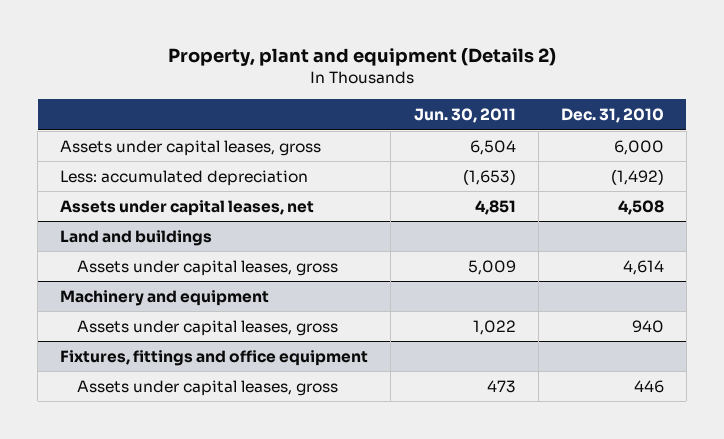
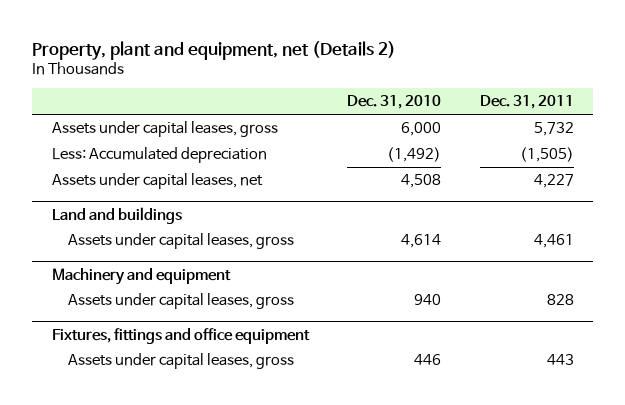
[168,48,557,67] Property, plant and equipment (Details 2) -> [32,40,397,60] Property, plant and equipment, net (Details 2)
[413,108,516,124] Jun. 30, 2011 -> none
none -> [479,95,574,110] Dec. 31, 2011
[60,169,309,186] Less: accumulated depreciation -> [51,147,267,164] Less: Accumulated depreciation

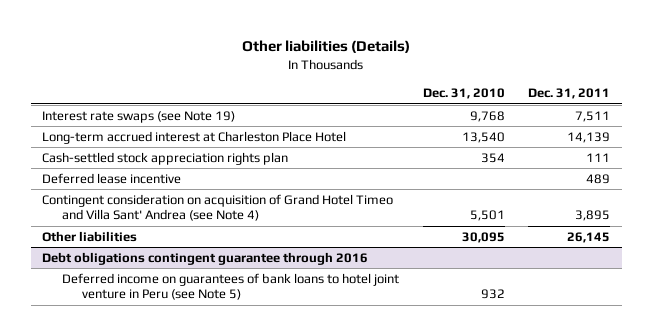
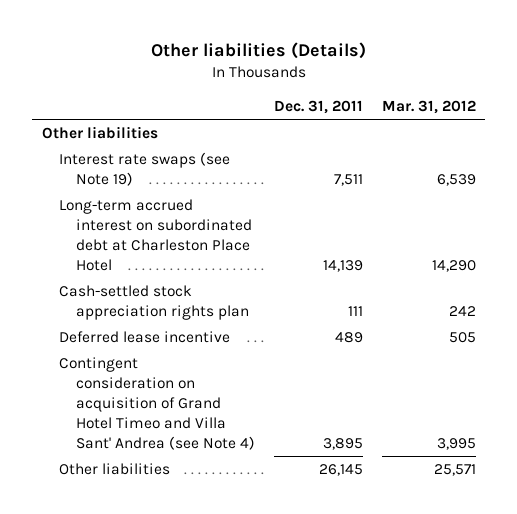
[422,88,505,100] Dec. 31, 2010 -> none
none -> [381,99,476,114] Mar. 31, 2012
none -> [41,126,158,140] Other liabilities
[42,131,347,145] Long-term accrued interest at Charleston Place Hotel -> [58,199,252,271] Long-term accrued interest on subordinated debt at Charleston Place Hotel
[42,252,369,266] Debt obligations contingent guarantee through 2016 -> none
[62,273,400,301] Deferred income on guarantees of bank loans to hotel joint venture in Peru (see Note 5) -> none

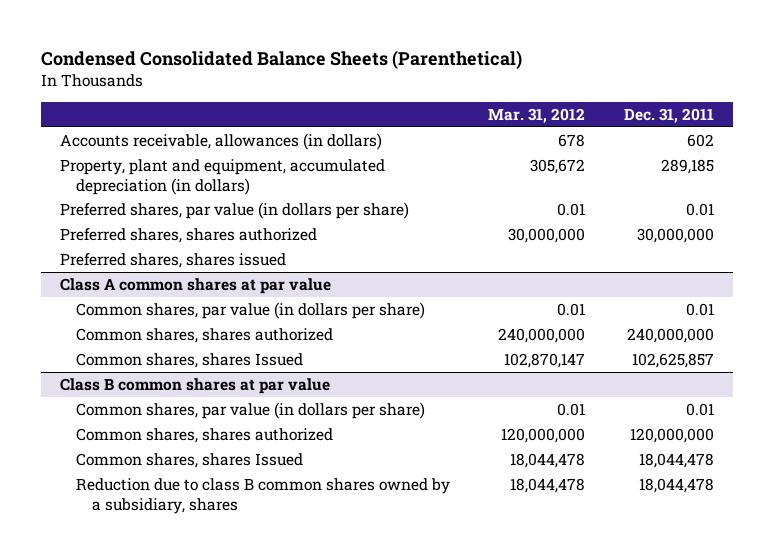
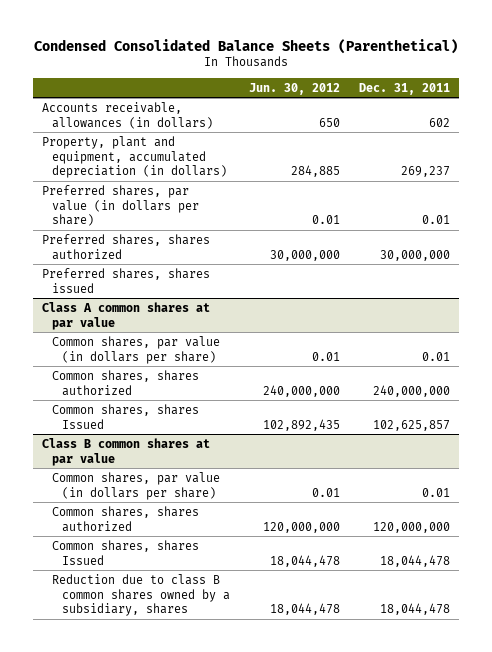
[488,108,586,124] Mar. 31, 2012 -> none
none -> [248,82,340,95] Jun. 30, 2012
[660,159,714,175] 289,185 -> [400,166,450,178] 269,237

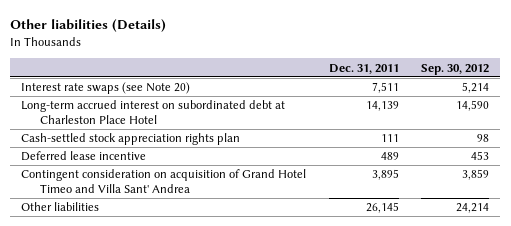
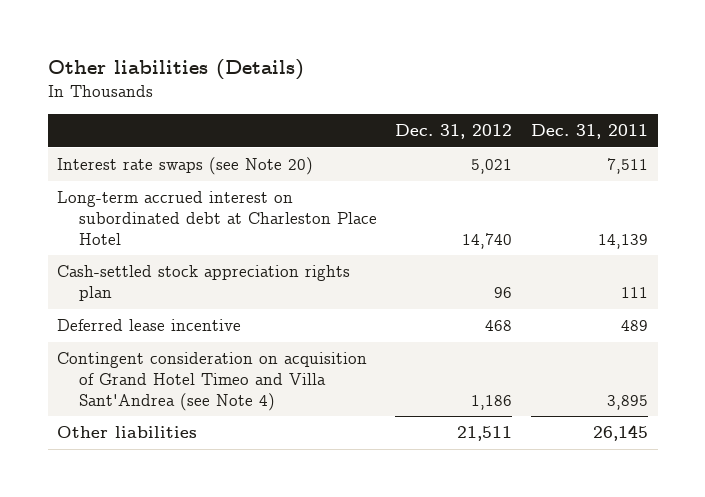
[421,63,490,75] Sep. 30, 2012 -> none
none -> [395,124,513,140] Dec. 31, 2012
[21,169,307,193] Contingent consideration on acquisition of Grand Hotel Timeo and Villa Sant' Andrea -> [57,352,368,411] Contingent consideration on acquisition of Grand Hotel Timeo and Villa Sant'Andrea (see Note 4)

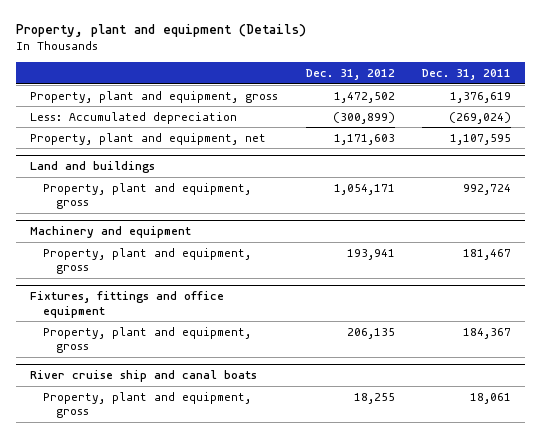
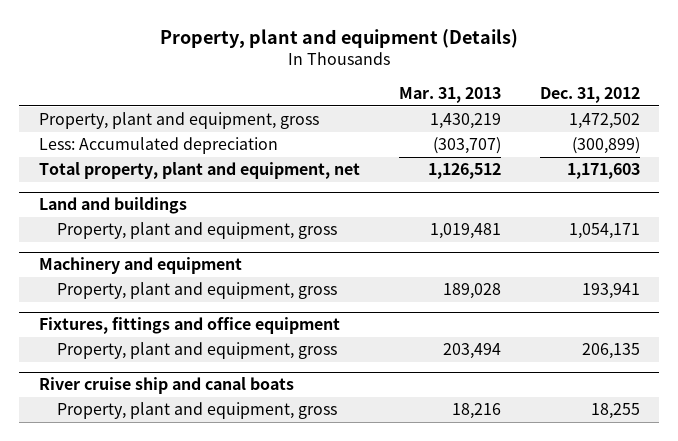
[422,69,512,81] Dec. 31, 2011 -> none
none -> [398,87,501,104] Mar. 31, 2013
[29,132,266,145] Property, plant and equipment, net -> [38,162,360,180] Total property, plant and equipment, net

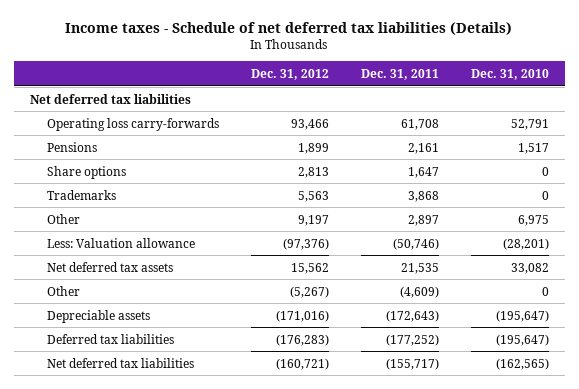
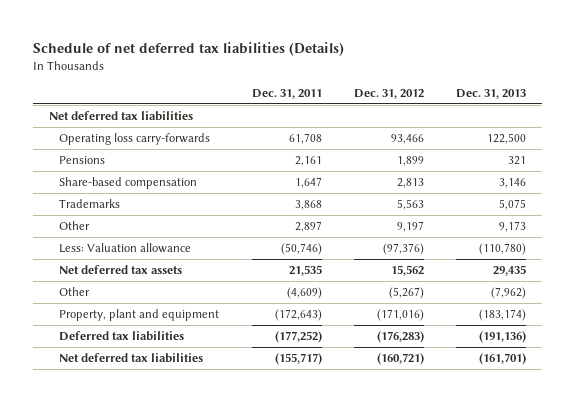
[65,21,513,35] Income taxes - Schedule of net deferred tax liabilities (Details) -> [32,41,344,56] Schedule of net deferred tax liabilities (Details)
[470,68,549,80] Dec. 31, 2010 -> none
none -> [456,89,527,100] Dec. 31, 2013
[47,165,127,179] Share options -> [59,176,198,189] Share-based compensation
[47,309,151,323] Depreciable assets -> [59,308,220,321] Property, plant and equipment

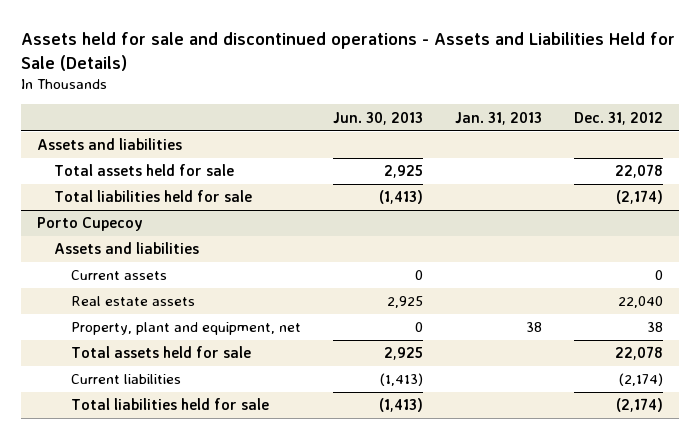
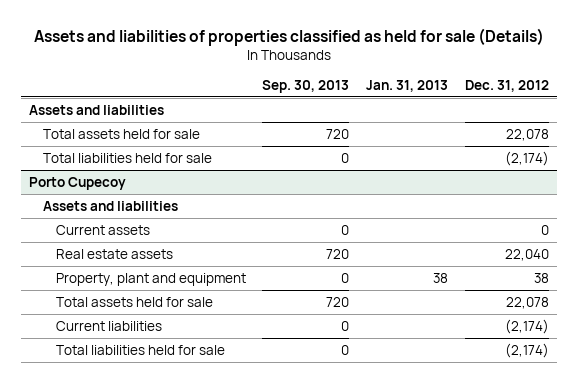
[21,31,676,71] Assets held for sale and discontinued operations - Assets and Liabilities Held for Sale (Details) -> [34,27,545,46] Assets and liabilities of properties classified as held for sale (Details)
[333,111,424,125] Jun. 30, 2013 -> none
none -> [262,79,350,93] Sep. 30, 2013
[71,322,302,336] Property, plant and equipment, net -> [55,272,246,286] Property, plant and equipment

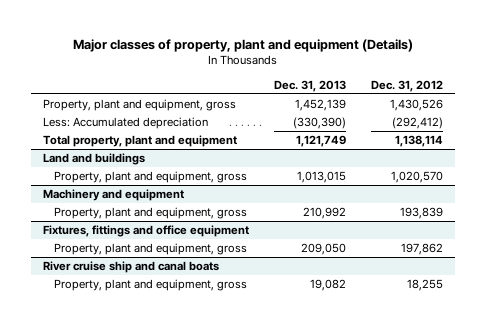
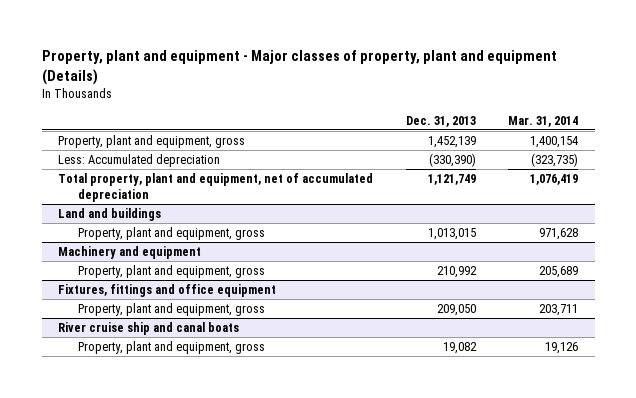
[72,38,413,52] Major classes of property, plant and equipment (Details) -> [41,50,557,85] Property, plant and equipment - Major classes of property, plant and equipment (Details)
[370,79,443,92] Dec. 31, 2012 -> none
none -> [508,115,579,127] Mar. 31, 2014
[43,135,238,148] Total property, plant and equipment -> [57,173,373,203] Total property, plant and equipment, net of accumulated depreciation

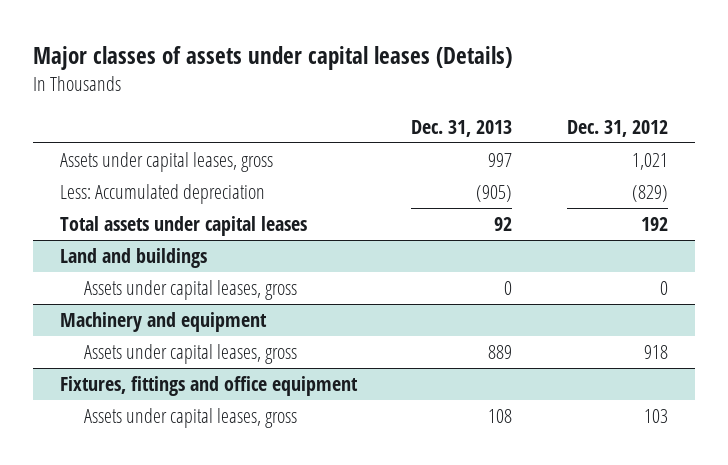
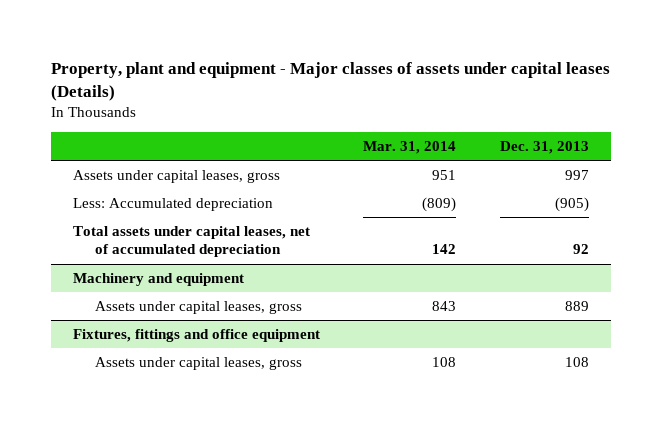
[32,45,512,70] Major classes of assets under capital leases (Details) -> [50,61,610,101] Property, plant and equipment - Major classes of assets under capital leases (Details)
[566,119,668,137] Dec. 31, 2012 -> none
none -> [363,141,457,155] Mar. 31, 2014
[60,248,208,269] Land and buildings -> none
[83,280,297,301] Assets under capital leases, gross -> none
[60,216,308,237] Total assets under capital leases -> [72,226,310,258] Total assets under capital leases, net of accumulated depreciation

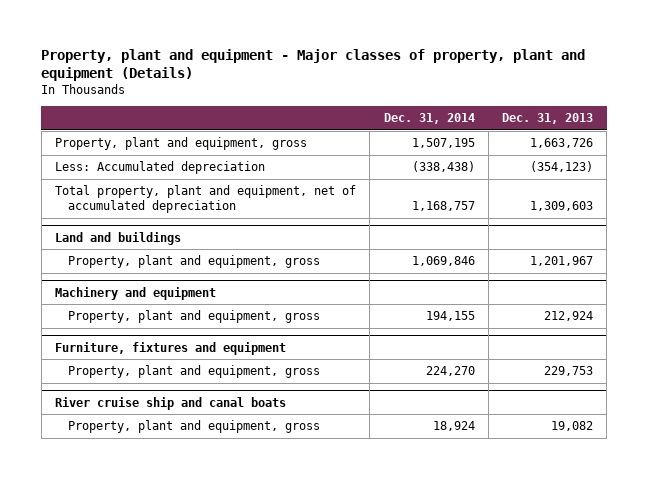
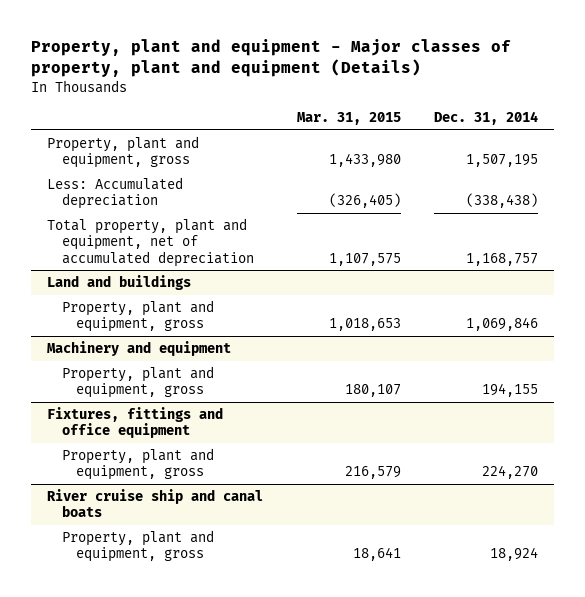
[502,113,594,125] Dec. 31, 2013 -> none
none -> [296,112,401,126] Mar. 31, 2015
[55,341,287,355] Furniture, fixtures and equipment -> [47,407,224,439] Fixtures, fittings and office equipment

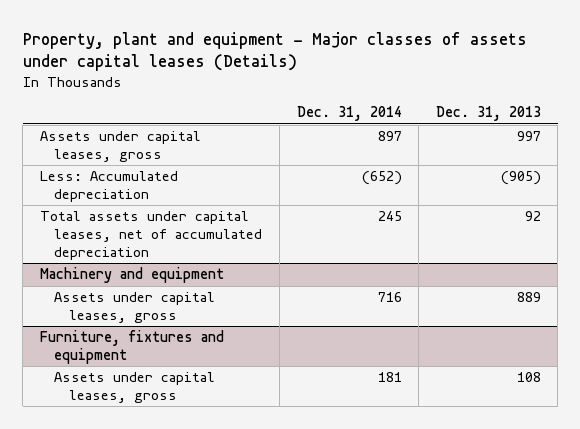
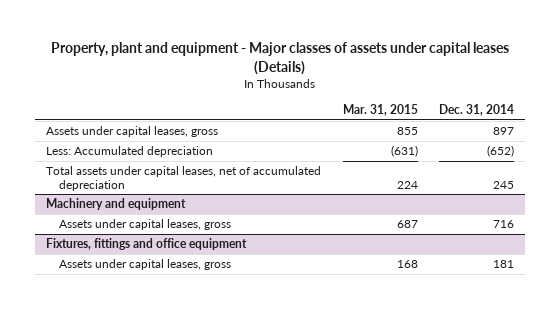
[435,106,541,122] Dec. 31, 2013 -> none
none -> [342,103,418,116] Mar. 31, 2015
[39,330,224,364] Furniture, fixtures and equipment -> [45,238,247,251] Fixtures, fittings and office equipment

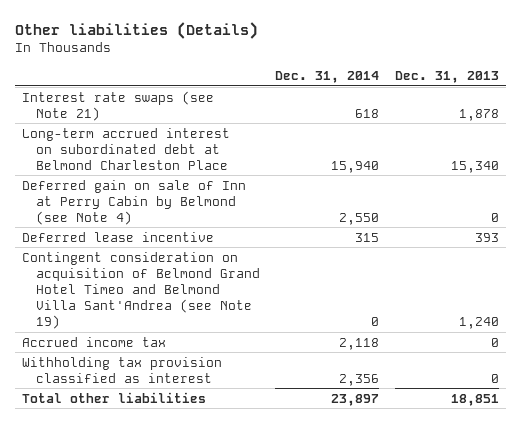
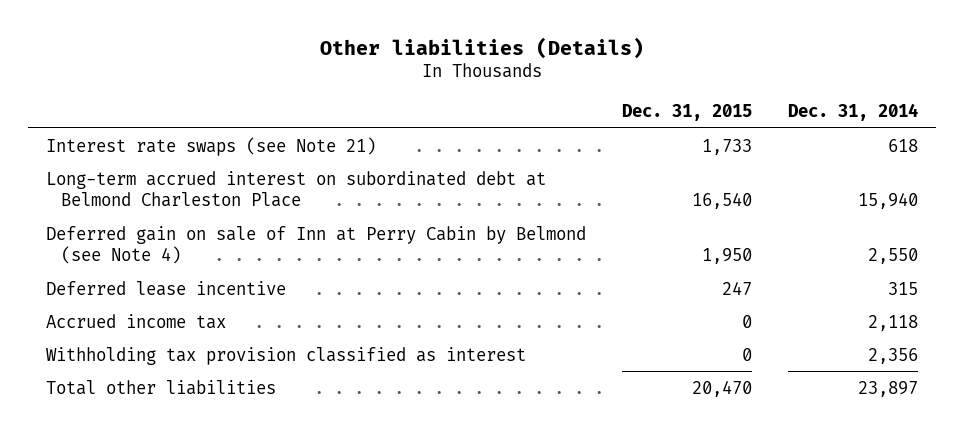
[394,71,499,84] Dec. 31, 2013 -> none
none -> [621,103,752,121] Dec. 31, 2015
[22,251,261,330] Contingent consideration on acquisition of Belmond Grand Hotel Timeo and Belmond Villa Sant'Andrea (see Note 19) -> none

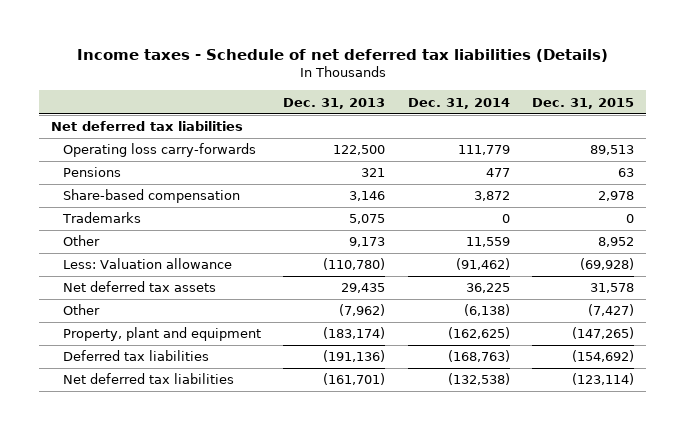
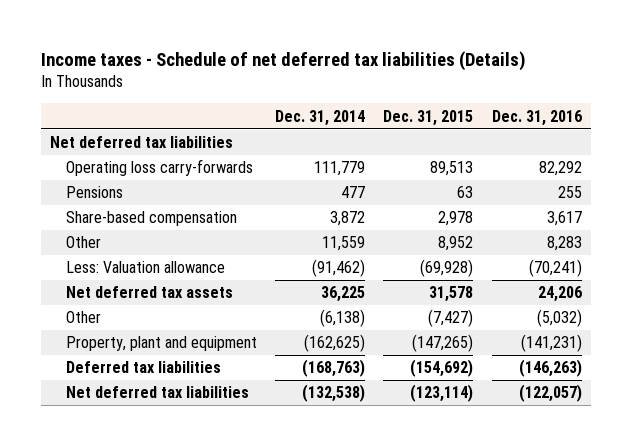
[283,97,386,109] Dec. 31, 2013 -> none
none -> [491,109,582,126] Dec. 31, 2016
[61,212,141,224] Trademarks -> none

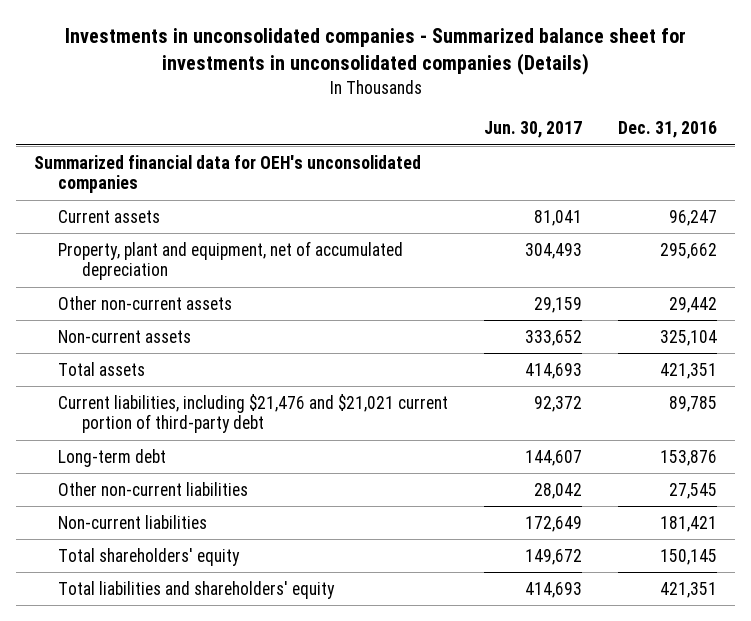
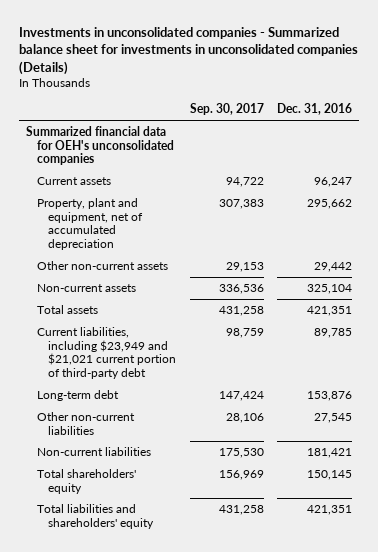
[484,121,583,139] Jun. 30, 2017 -> none
none -> [189,103,264,116] Sep. 30, 2017
[58,393,449,434] Current liabilities, including $21,476 and $21,021 current portion of third-party debt -> [36,326,176,380] Current liabilities, including $23,949 and $21,021 current portion of third-party debt

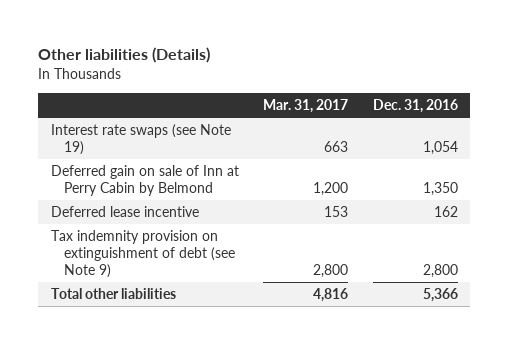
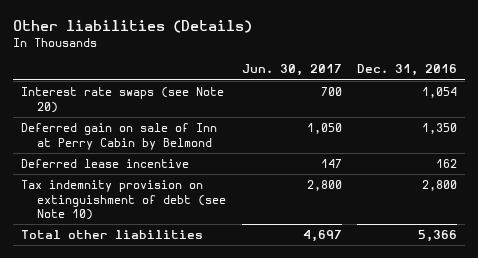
[263,99,349,114] Mar. 31, 2017 -> none
none -> [241,64,342,77] Jun. 30, 2017
[50,124,231,156] Interest rate swaps (see Note 19) -> [20,87,224,113] Interest rate swaps (see Note 20)
[50,230,236,279] Tax indemnity provision on extinguishment of debt (see Note 9) -> [20,180,227,221] Tax indemnity provision on extinguishment of debt (see Note 10)

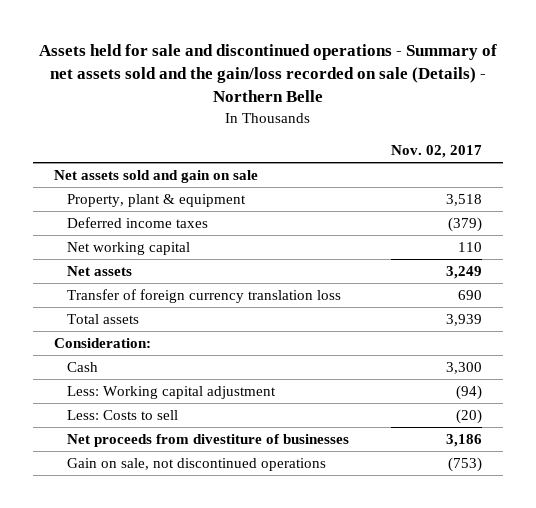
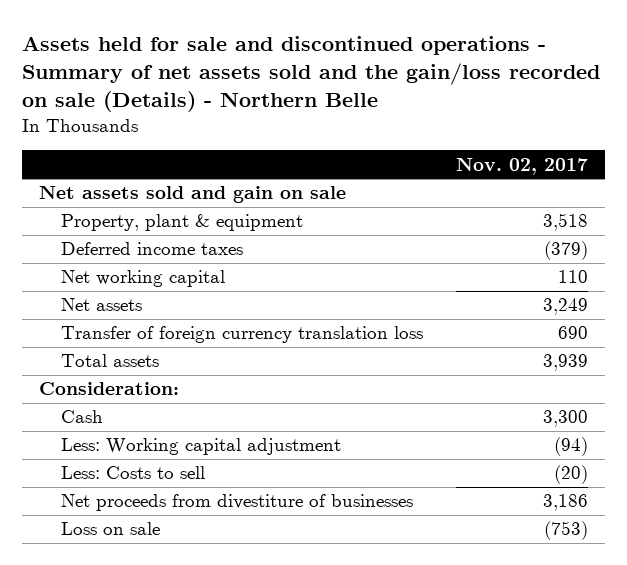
[67,458,327,472] Gain on sale, not discontinued operations -> [61,522,161,536] Loss on sale

